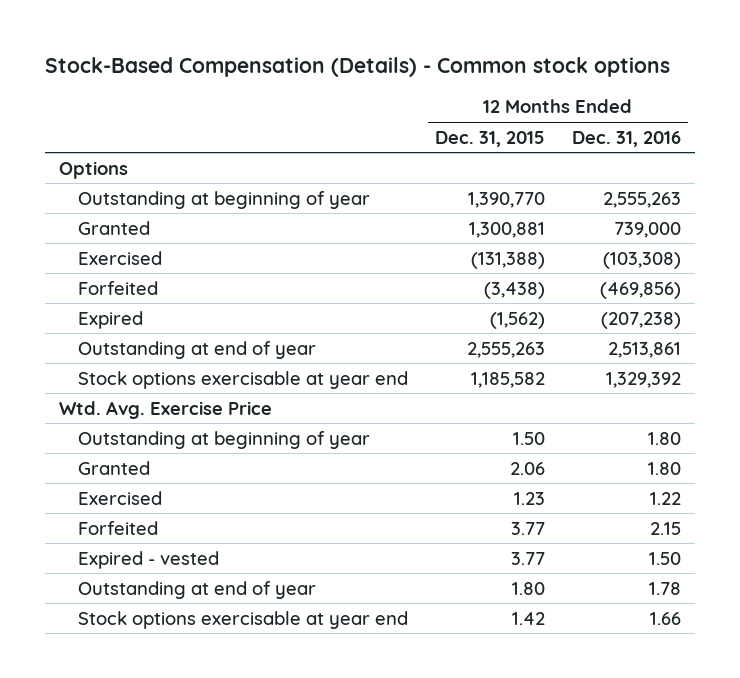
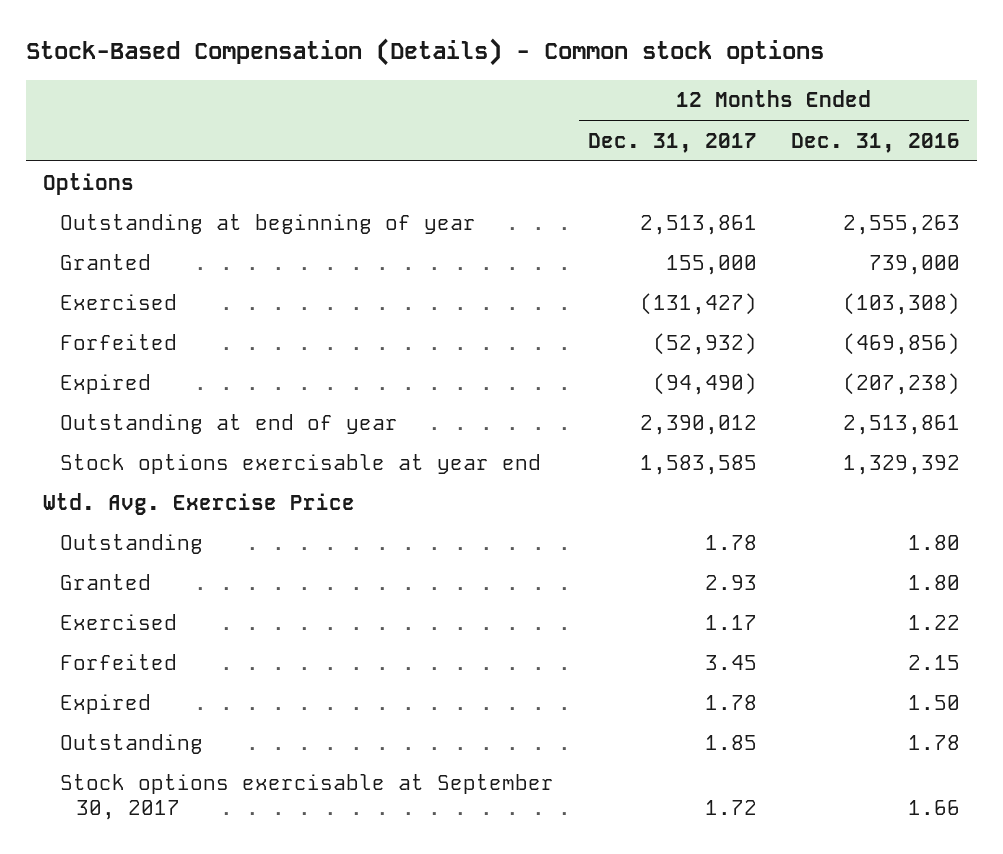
[435,130,546,147] Dec. 31, 2015 -> none
none -> [587,132,757,153] Dec. 31, 2017
[77,430,370,449] Outstanding at beginning of year -> [59,533,203,554] Outstanding
[77,550,219,569] Expired - vested -> [59,693,151,714] Expired
[77,580,316,599] Outstanding at end of year -> [59,733,203,754] Outstanding
[77,610,408,629] Stock options exercisable at year end -> [59,773,554,821] Stock options exercisable at September 30, 2017

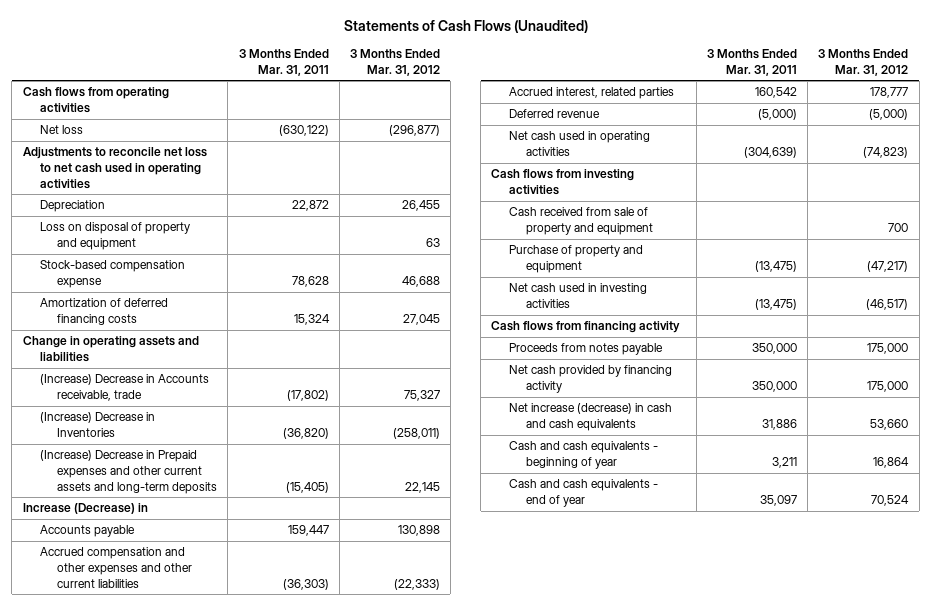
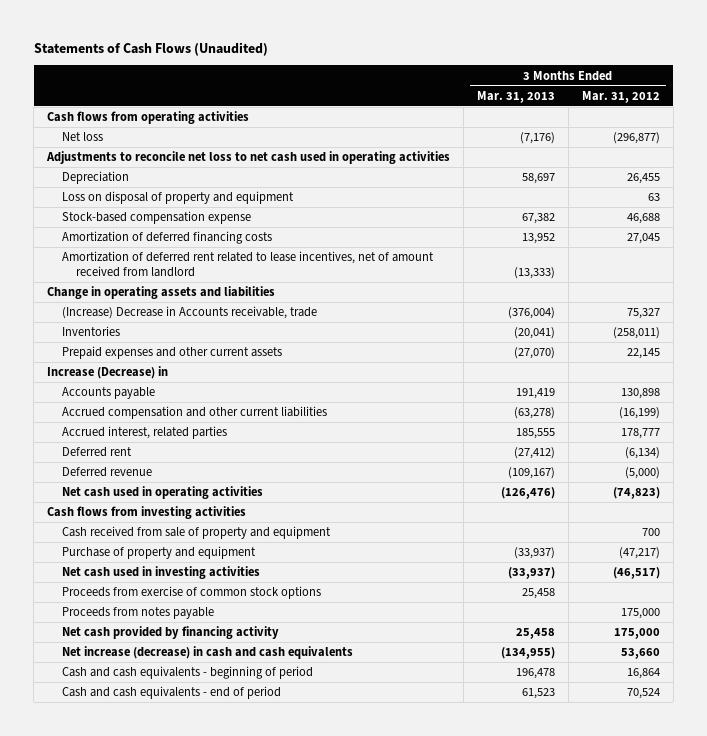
[238,49,329,76] 3 Months Ended Mar. 31, 2011 -> none
none -> [476,90,555,103] Mar. 31, 2013
none -> [61,251,434,278] Amortization of deferred rent related to lease incentives, net of amount received from landlord
[39,412,155,438] (Increase) Decrease in Inventories -> [61,326,120,337] Inventories
[39,450,218,494] (Increase) Decrease in Prepaid expenses and other current assets and long-term deposits -> [61,346,282,360] Prepaid expenses and other current assets
[39,547,193,588] Accrued compensation and other expenses and other current liabilities -> [61,406,327,420] Accrued compensation and other current liabilities
[393,578,440,590] (22,333) -> [618,407,660,420] (16,199)
none -> [61,447,132,458] Deferred rent
[491,321,681,334] Cash flows from financing activity -> none
none -> [61,586,321,600] Proceeds from exercise of common stock options
[508,441,658,470] Cash and cash equivalents - beginning of year -> [61,666,313,680] Cash and cash equivalents - beginning of period
[508,479,658,508] Cash and cash equivalents - end of year -> [61,686,281,700] Cash and cash equivalents - end of period

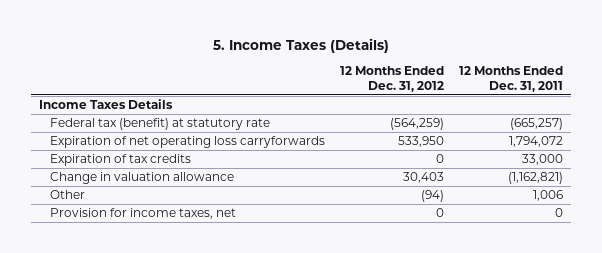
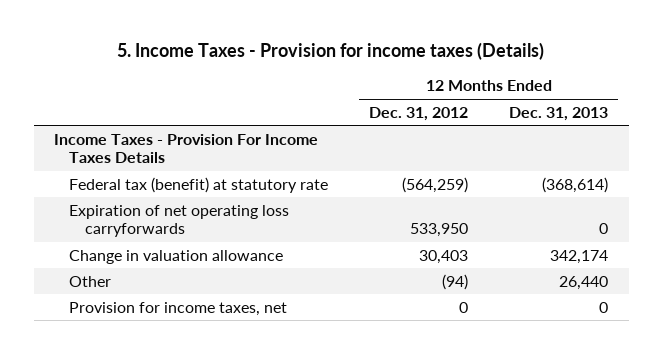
[213,37,390,53] 5. Income Taxes (Details) -> [117,42,545,61] 5. Income Taxes - Provision for income taxes (Details)
[459,65,564,92] 12 Months Ended Dec. 31, 2011 -> none
none -> [509,106,609,121] Dec. 31, 2013
[38,99,173,110] Income Taxes Details -> [54,133,319,164] Income Taxes - Provision For Income Taxes Details
[50,154,192,167] Expiration of tax credits -> none

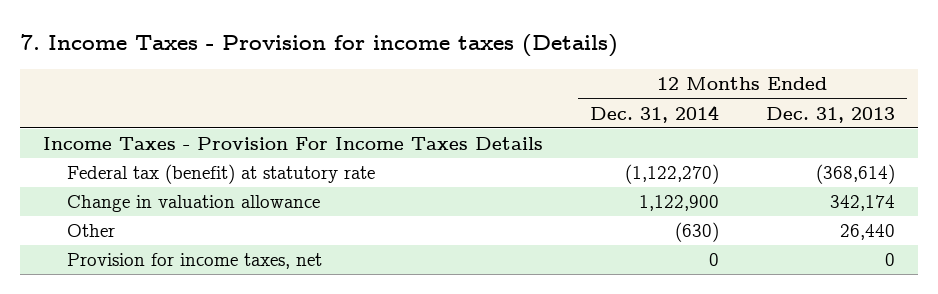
[117,42,545,61] 5. Income Taxes - Provision for income taxes (Details) -> [20,33,619,57] 7. Income Taxes - Provision for income taxes (Details)
[369,106,469,121] Dec. 31, 2012 -> none
none -> [590,104,720,123] Dec. 31, 2014
[69,204,290,238] Expiration of net operating loss carryforwards -> none

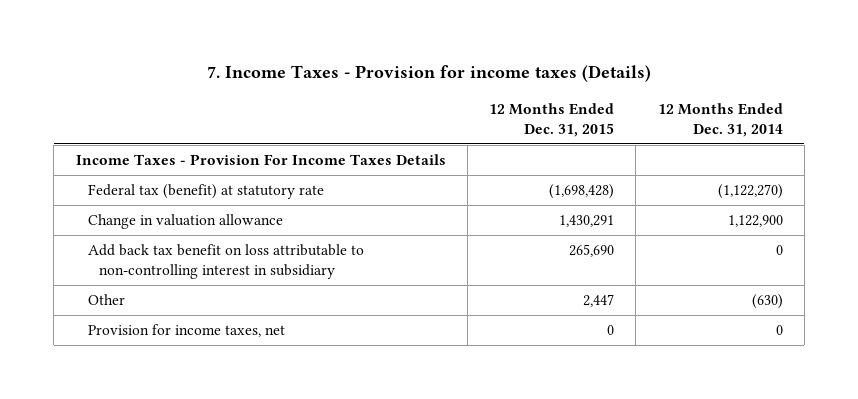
[765,106,895,123] Dec. 31, 2013 -> none
none -> [489,103,615,137] 12 Months Ended Dec. 31, 2015
none -> [87,244,364,279] Add back tax benefit on loss attributable to non-controlling interest in subsidiary

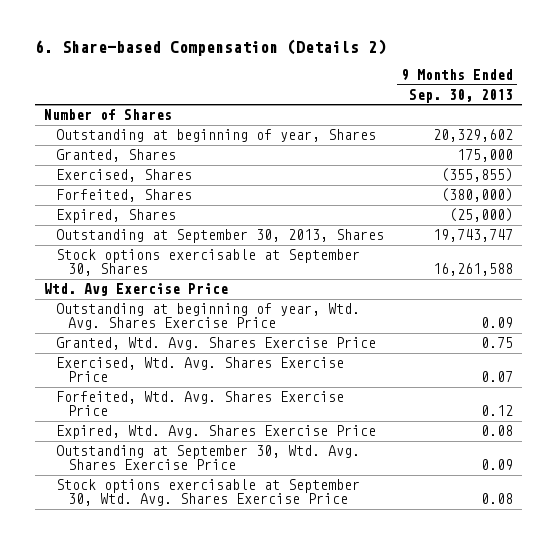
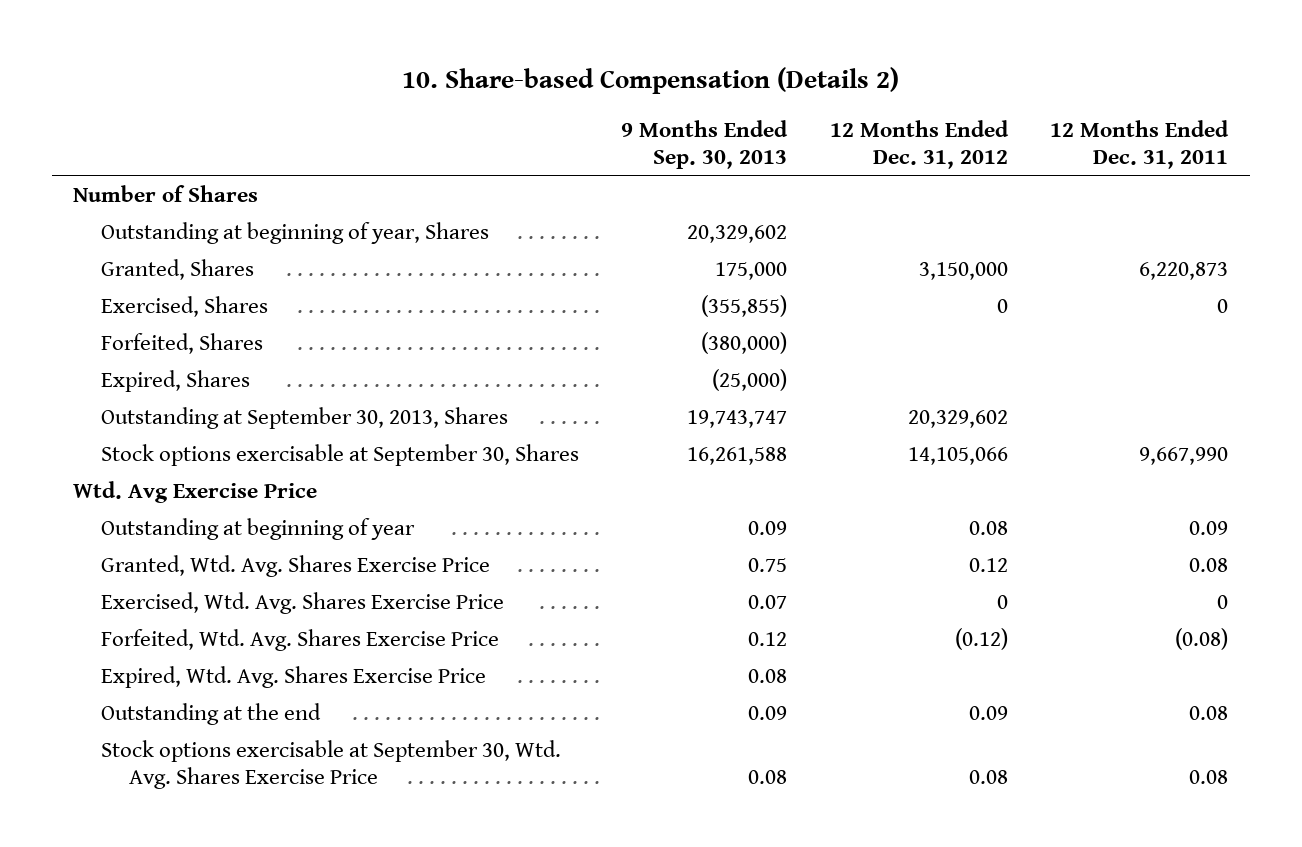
[34,39,386,57] 6. Share-based Compensation (Details 2) -> [401,66,899,94] 10. Share-based Compensation (Details 2)
none -> [829,119,1009,169] 12 Months Ended Dec. 31, 2012
none -> [1050,119,1230,169] 12 Months Ended Dec. 31, 2011
[55,303,360,331] Outstanding at beginning of year, Wtd. Avg. Shares Exercise Price -> [100,517,415,540] Outstanding at beginning of year
[55,445,360,471] Outstanding at September 30, Wtd. Avg. Shares Exercise Price -> [100,702,321,725] Outstanding at the end

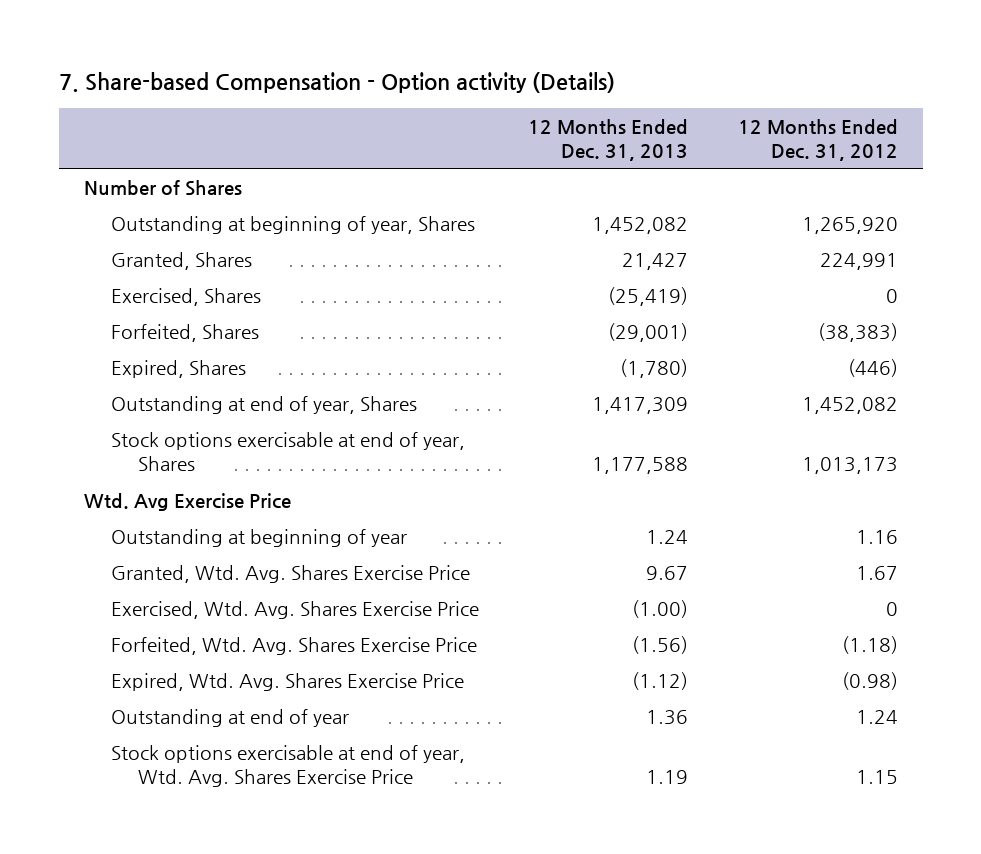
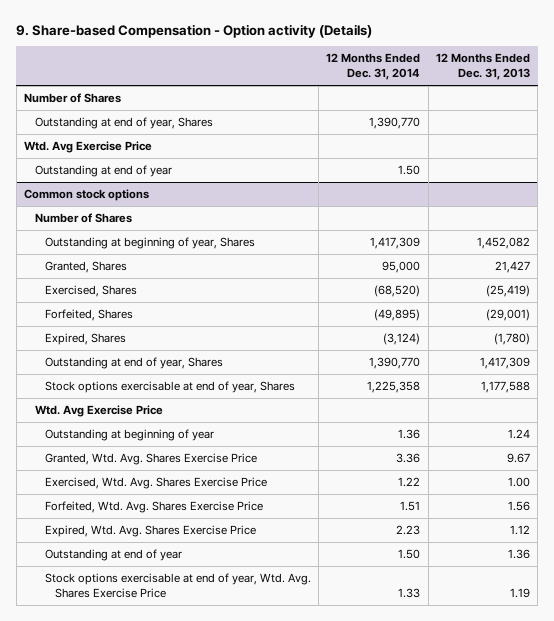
[58,71,615,93] 7. Share-based Compensation - Option activity (Details) -> [16,23,373,38] 9. Share-based Compensation - Option activity (Details)
[737,118,898,162] 12 Months Ended Dec. 31, 2012 -> none
none -> [326,53,421,81] 12 Months Ended Dec. 31, 2014
none -> [34,117,213,130] Outstanding at end of year, Shares
none -> [24,141,153,154] Wtd. Avg Exercise Price
none -> [34,165,172,178] Outstanding at end of year
none -> [24,189,150,202] Common stock options
none -> [34,213,132,224] Number of Shares
[632,599,689,618] (1.00) -> [507,477,530,488] 1.00
[632,635,689,654] (1.56) -> [507,501,530,512] 1.56
[632,671,689,690] (1.12) -> [509,525,530,536] 1.12

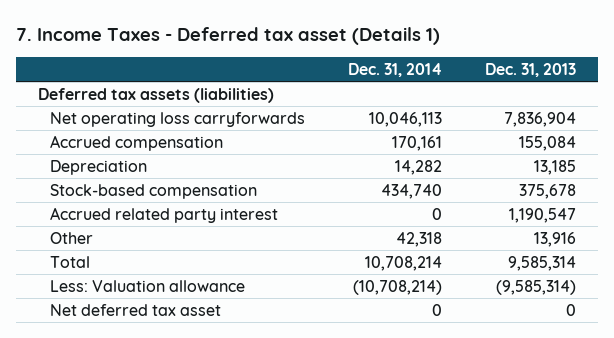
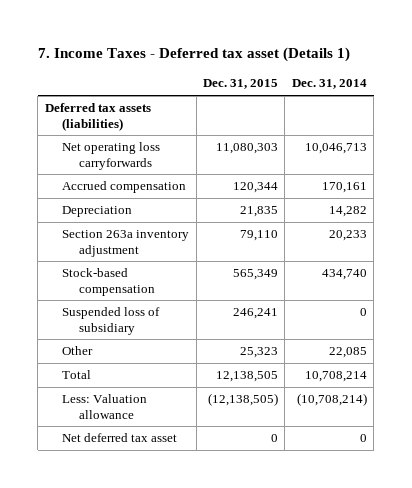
[485,62,577,77] Dec. 31, 2013 -> none
none -> [202,79,278,90] Dec. 31, 2015
[369,111,443,127] 10,046,113 -> [304,143,367,155] 10,046,713
none -> [62,230,190,257] Section 263a inventory adjustment
[50,206,279,223] Accrued related party interest -> none
none -> [62,307,161,335] Suspended loss of subsidiary
[396,231,443,247] 42,318 -> [328,347,367,359] 22,085

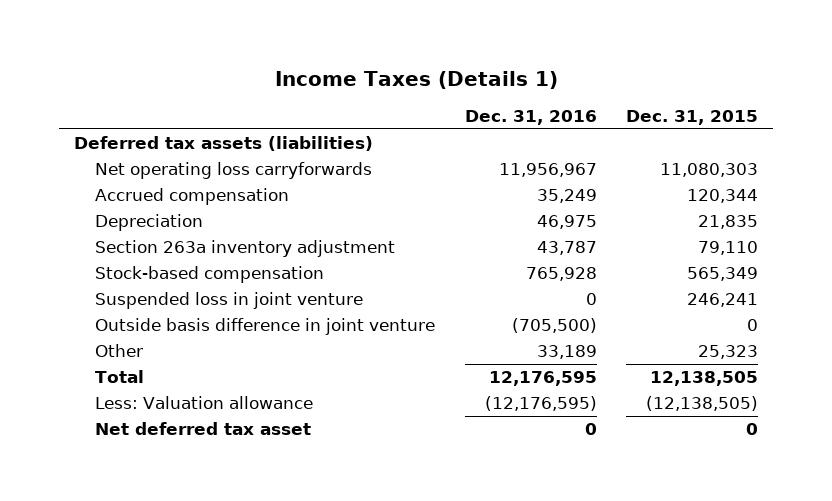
[37,47,350,63] 7. Income Taxes - Deferred tax asset (Details 1) -> [275,70,559,89] Income Taxes (Details 1)
[291,79,367,90] Dec. 31, 2014 -> none
none -> [464,110,597,126] Dec. 31, 2016
[62,307,161,335] Suspended loss of subsidiary -> [95,292,364,310] Suspended loss in joint venture
none -> [95,318,436,336] Outside basis difference in joint venture

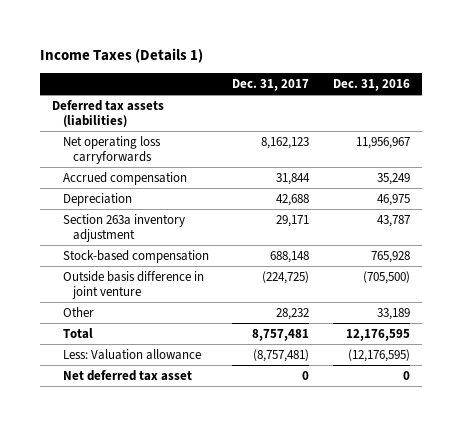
[626,110,759,126] Dec. 31, 2015 -> none
none -> [232,79,310,92] Dec. 31, 2017
[95,292,364,310] Suspended loss in joint venture -> none

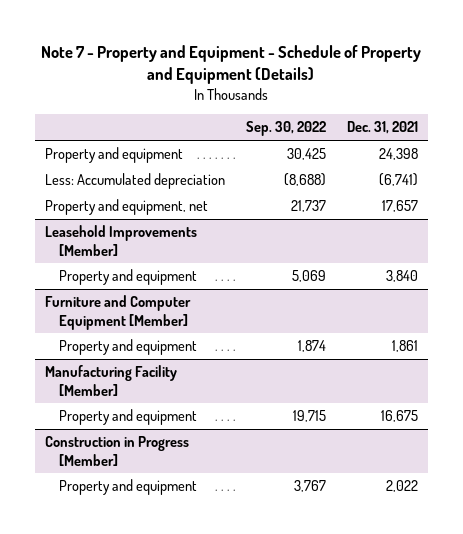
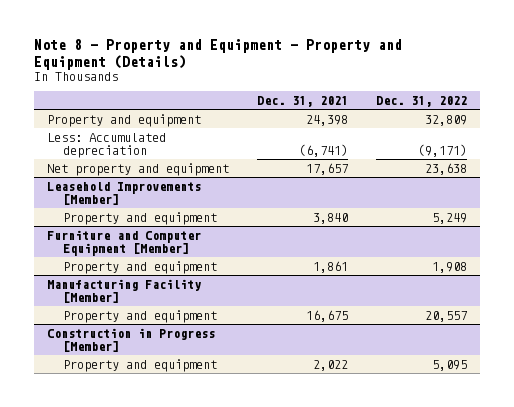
[41,44,422,85] Note 7 - Property and Equipment - Schedule of Property and Equipment (Details) -> [33,39,402,70] Note 8 - Property and Equipment - Property and Equipment (Details)
[245,121,326,137] Sep. 30, 2022 -> none
none -> [375,96,467,108] Dec. 31, 2022
[45,199,209,216] Property and equipment, net -> [47,162,230,176] Net property and equipment

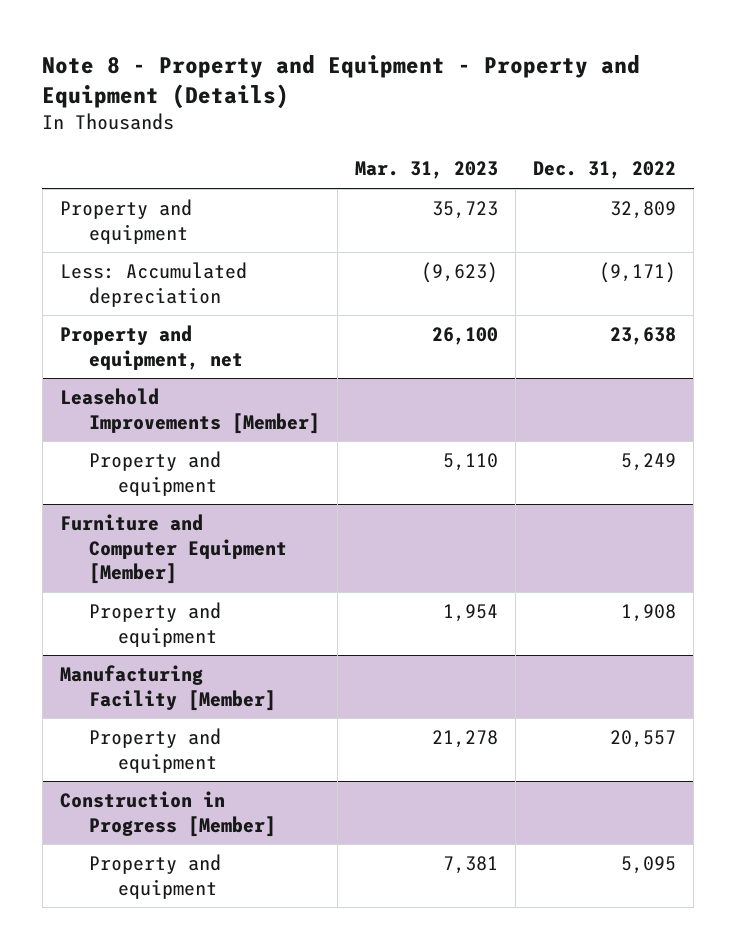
[256,96,348,108] Dec. 31, 2021 -> none
none -> [354,161,498,180] Mar. 31, 2023
[47,162,230,176] Net property and equipment -> [59,325,243,370] Property and equipment, net

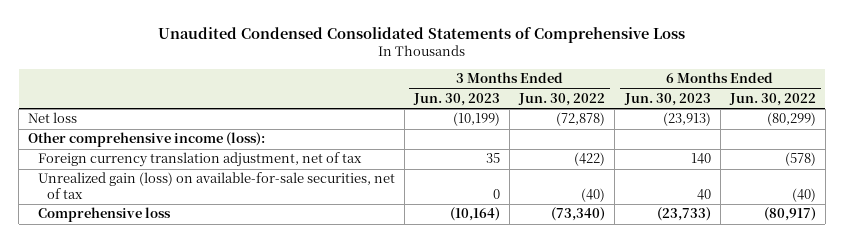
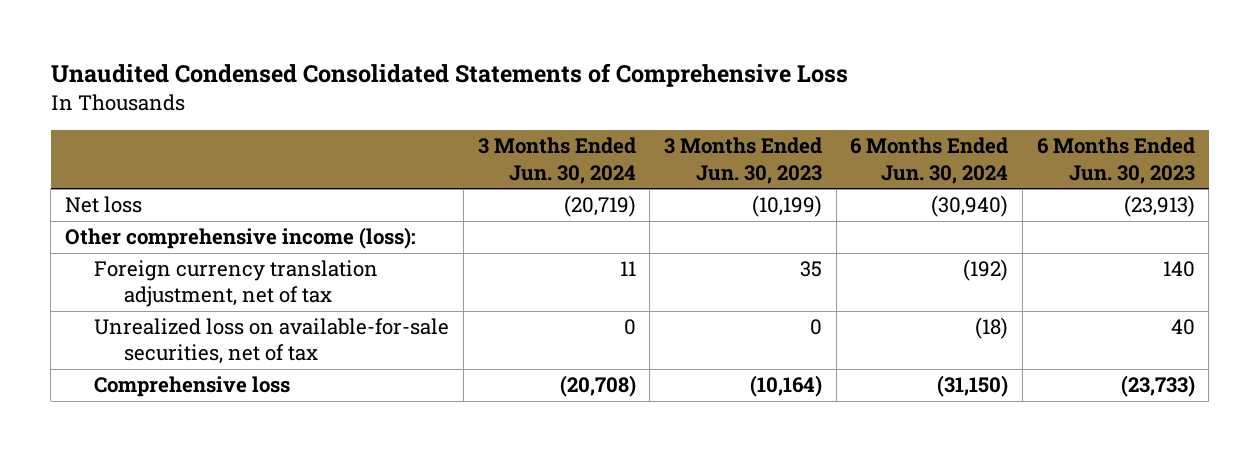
[518,92,606,106] Jun. 30, 2022 -> none
[728,92,816,106] Jun. 30, 2022 -> none
none -> [477,137,636,184] 3 Months Ended Jun. 30, 2024
none -> [850,137,1009,184] 6 Months Ended Jun. 30, 2024
[37,172,395,199] Unrealized gain (loss) on available-for-sale securities, net of tax -> [94,318,450,365] Unrealized loss on available-for-sale securities, net of tax

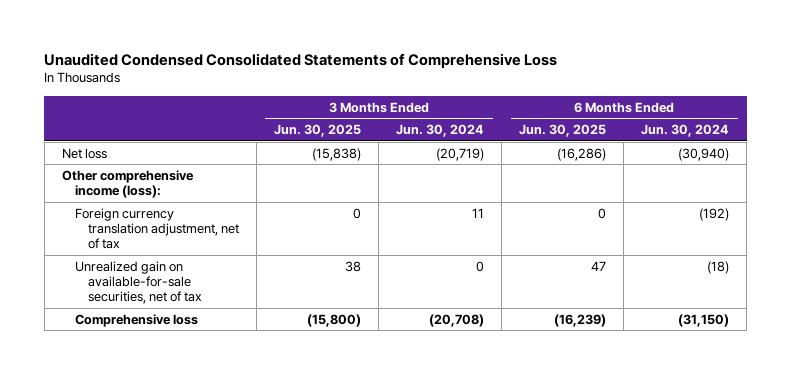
[663,137,822,184] 3 Months Ended Jun. 30, 2023 -> none
[1036,137,1195,184] 6 Months Ended Jun. 30, 2023 -> none
none -> [274,124,362,138] Jun. 30, 2025
none -> [519,124,607,138] Jun. 30, 2025
[94,318,450,365] Unrealized loss on available-for-sale securities, net of tax -> [74,260,203,305] Unrealized gain on available-for-sale securities, net of tax

